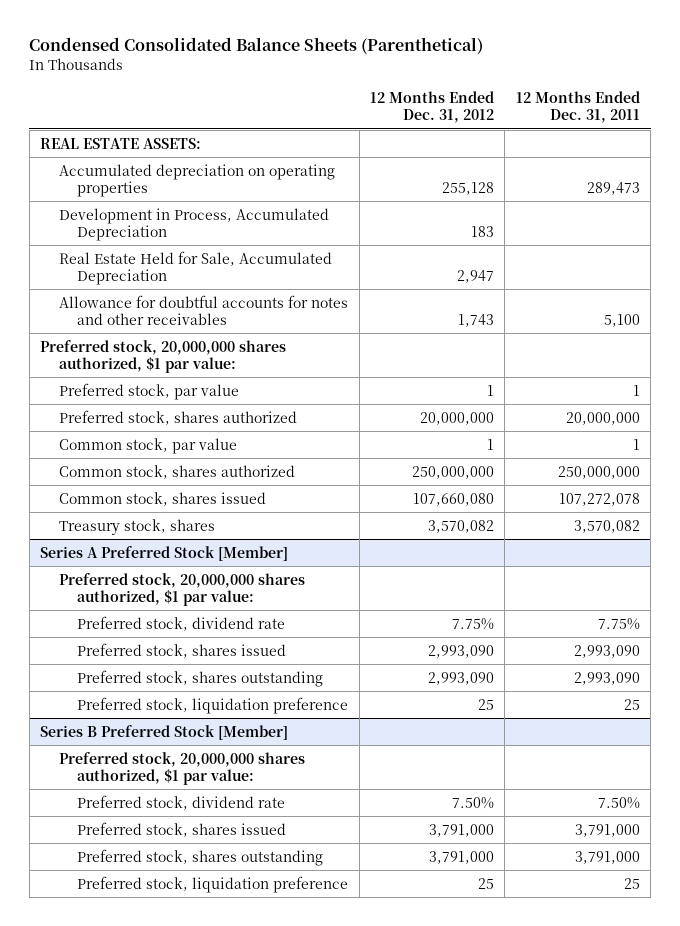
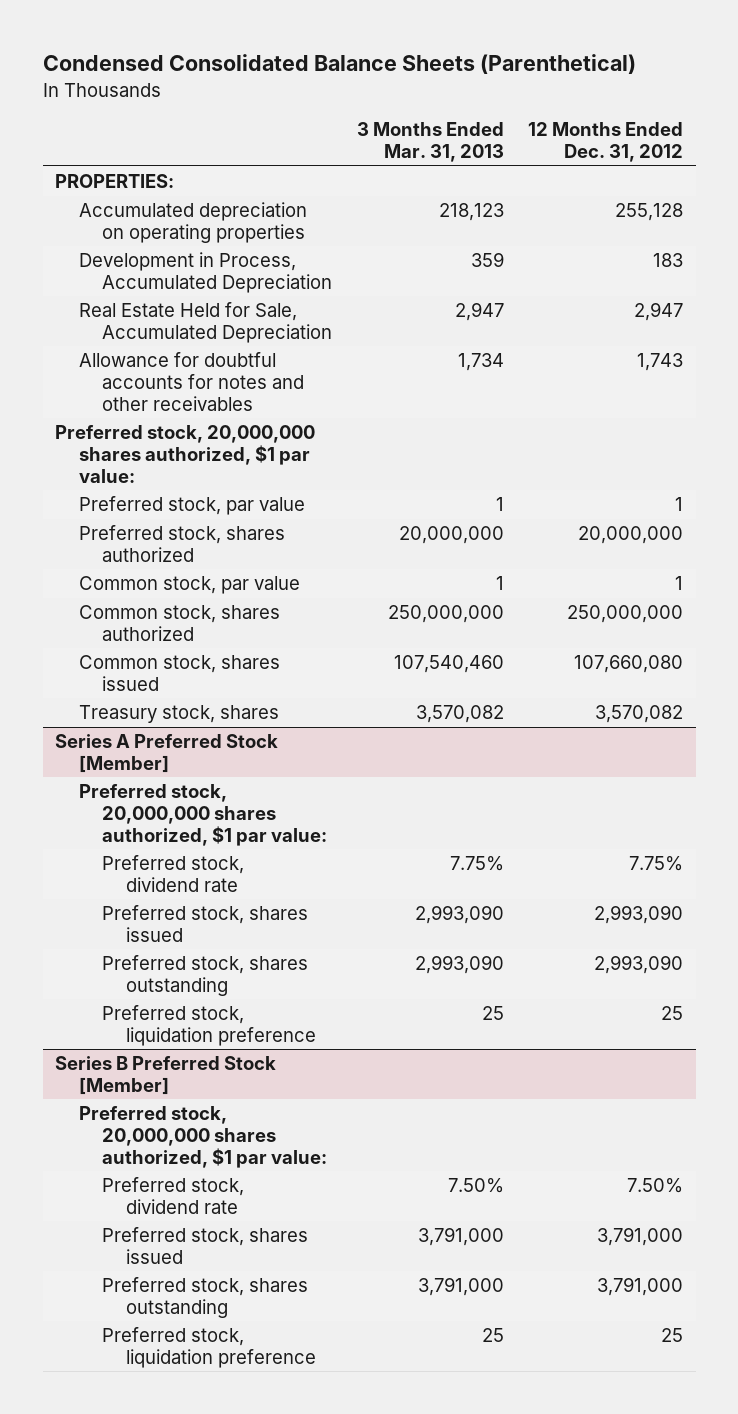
[515,90,640,124] 12 Months Ended Dec. 31, 2011 -> none
none -> [356,122,504,163] 3 Months Ended Mar. 31, 2013
[40,137,202,149] REAL ESTATE ASSETS: -> [54,174,174,189] PROPERTIES:

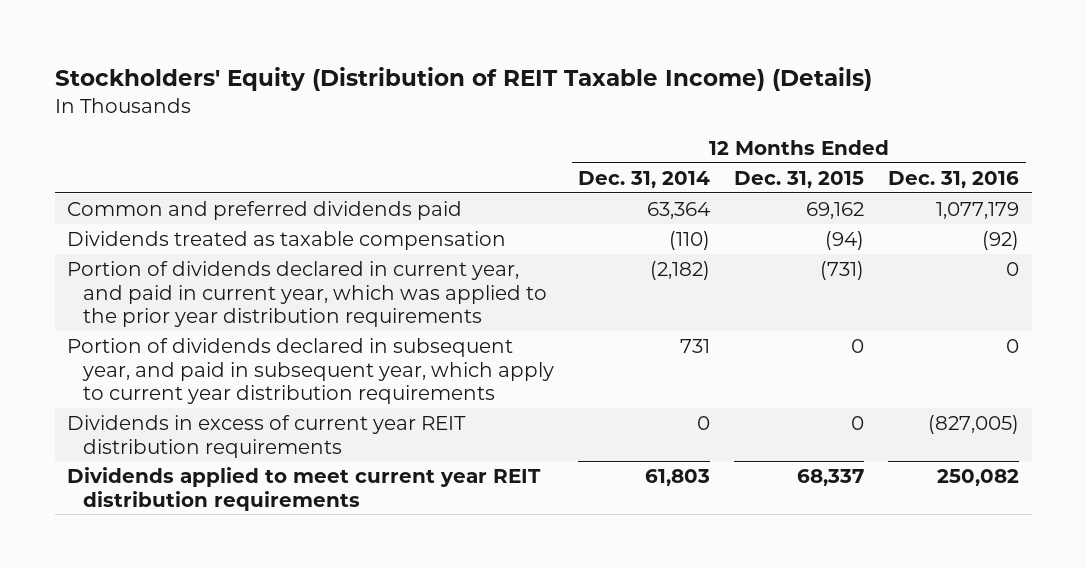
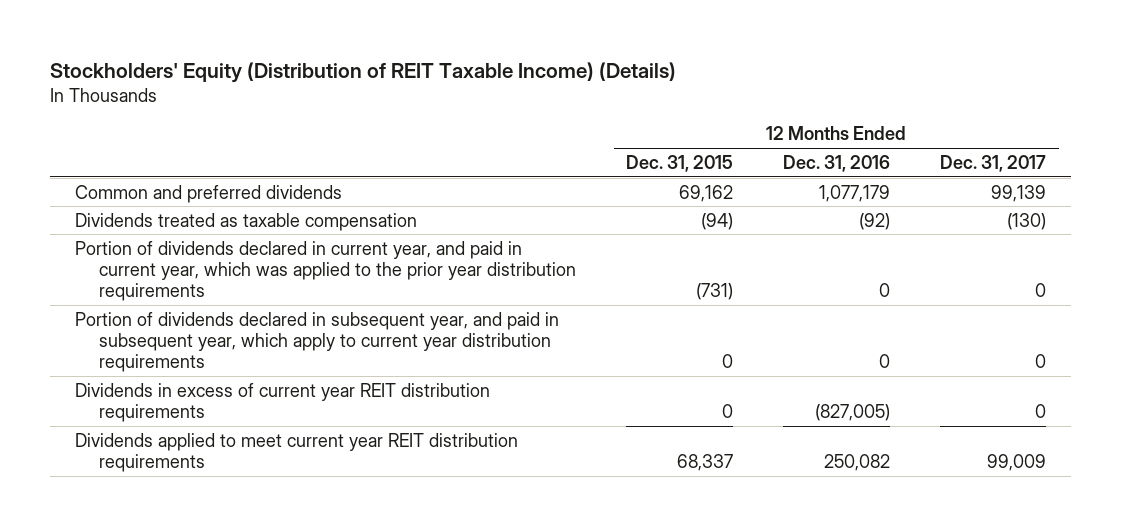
[578,170,711,188] Dec. 31, 2014 -> none
none -> [940,154,1047,172] Dec. 31, 2017
[66,200,462,220] Common and preferred dividends paid -> [74,184,342,203] Common and preferred dividends

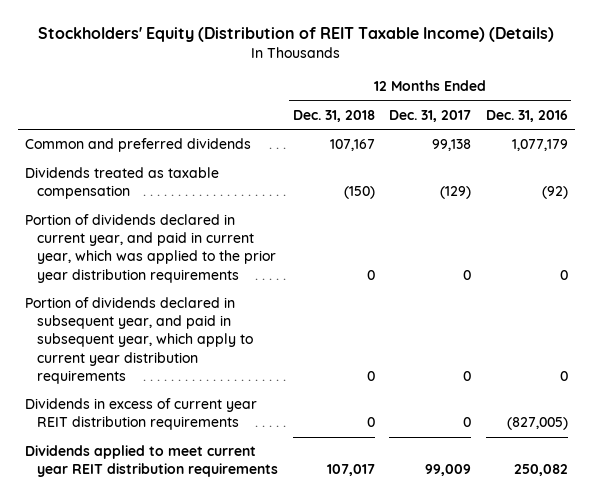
[626,154,734,172] Dec. 31, 2015 -> none
none -> [292,110,375,123] Dec. 31, 2018
[991,184,1047,202] 99,139 -> [432,139,472,152] 99,138
[1007,212,1047,230] (130) -> [440,186,472,200] (129)

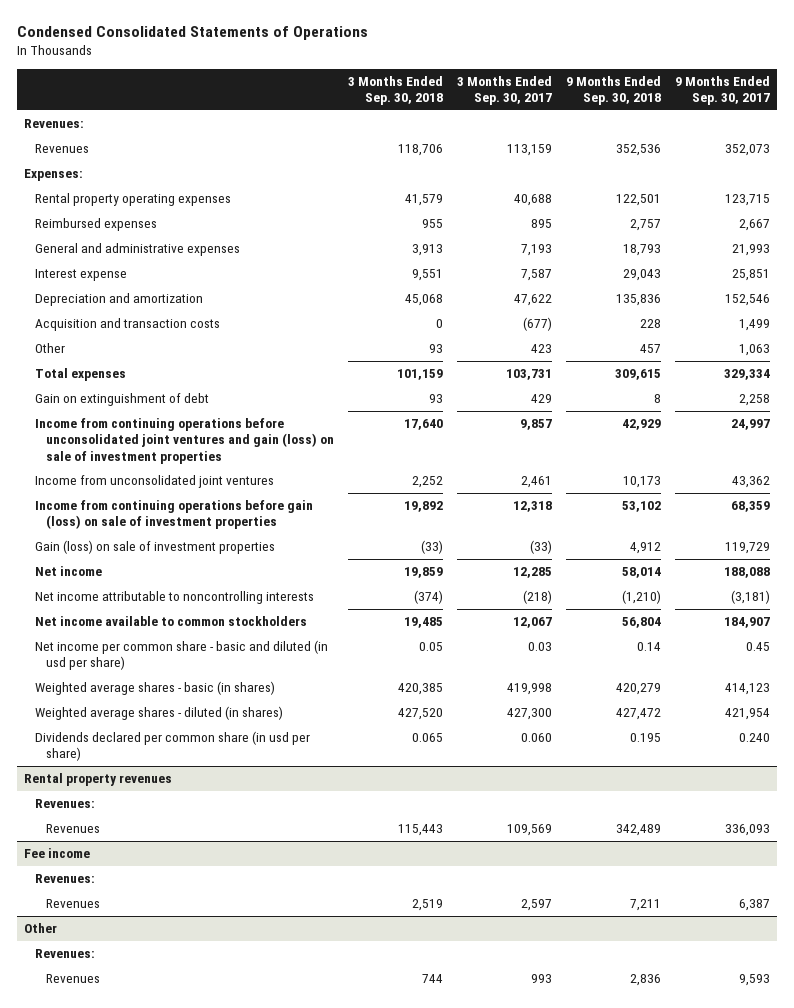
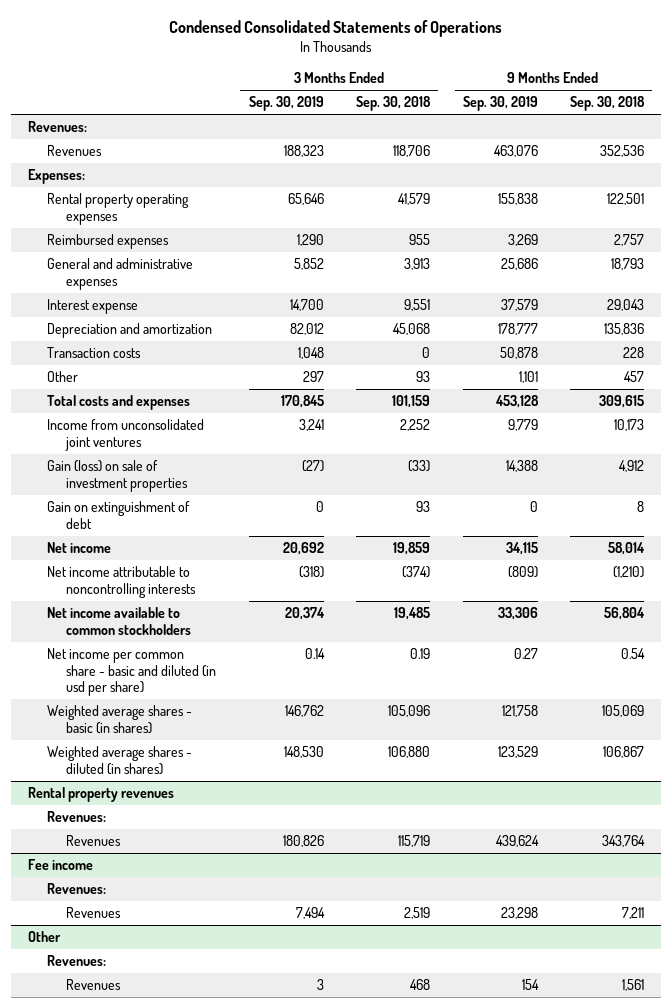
[457,75,553,106] 3 Months Ended Sep. 30, 2017 -> none
[675,75,771,106] 9 Months Ended Sep. 30, 2017 -> none
none -> [248,96,324,112] Sep. 30, 2019
none -> [462,96,538,112] Sep. 30, 2019
[34,318,220,332] Acquisition and transaction costs -> [46,347,141,359] Transaction costs
[34,418,335,464] Income from continuing operations before unconsolidated joint ventures and gain (loss) on sale of investment properties -> none
[34,368,126,382] Total expenses -> [46,395,190,411] Total costs and expenses
[34,500,313,530] Income from continuing operations before gain (loss) on sale of investment properties -> none
[34,393,209,407] Gain on extinguishment of debt -> [46,501,190,529] Gain on extinguishment of debt
[34,731,310,762] Dividends declared per common share (in usd per share) -> none
[419,642,444,652] 0.05 -> [410,648,431,660] 0.19
[637,642,662,652] 0.14 -> [621,648,646,660] 0.54
[398,683,444,696] 420,385 -> [388,705,431,718] 105,096
[616,683,662,696] 420,279 -> [602,705,645,718] 105,069
[398,708,444,721] 427,520 -> [388,746,431,759] 106,880
[616,708,662,721] 427,472 -> [603,746,645,759] 106,867
[398,824,444,837] 115,443 -> [398,835,431,848] 115,719
[616,824,662,837] 342,489 -> [602,835,646,848] 343,764
[422,974,444,984] 744 -> [410,979,431,991] 468
[630,974,662,987] 2,836 -> [622,979,645,992] 1,561

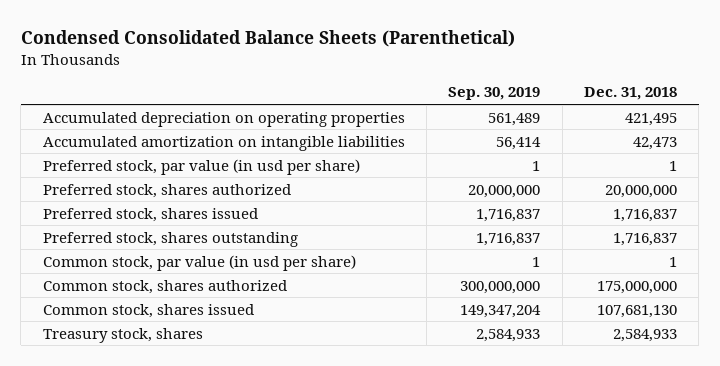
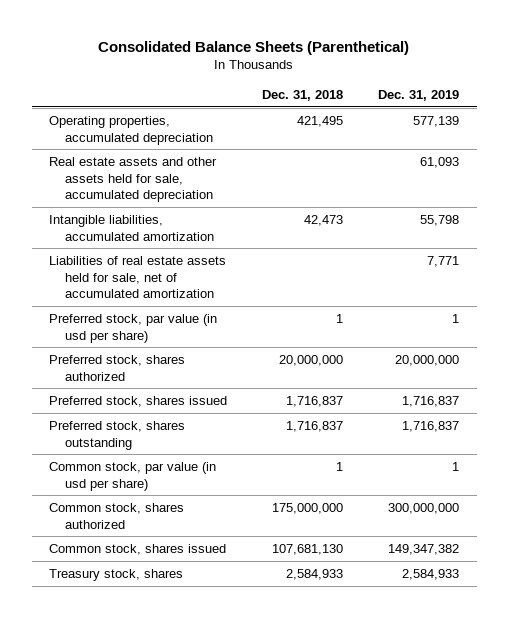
[20,30,515,48] Condensed Consolidated Balance Sheets (Parenthetical) -> [98,40,410,55] Consolidated Balance Sheets (Parenthetical)
[448,87,541,101] Sep. 30, 2019 -> none
none -> [378,90,460,102] Dec. 31, 2019
[42,111,405,127] Accumulated depreciation on operating properties -> [49,115,213,145] Operating properties, accumulated depreciation
none -> [49,156,218,203] Real estate assets and other assets held for sale, accumulated depreciation
[42,135,405,151] Accumulated amortization on intangible liabilities -> [49,214,214,241] Intangible liabilities, accumulated amortization
none -> [49,255,227,299] Liabilities of real estate assets held for sale, net of accumulated amortization

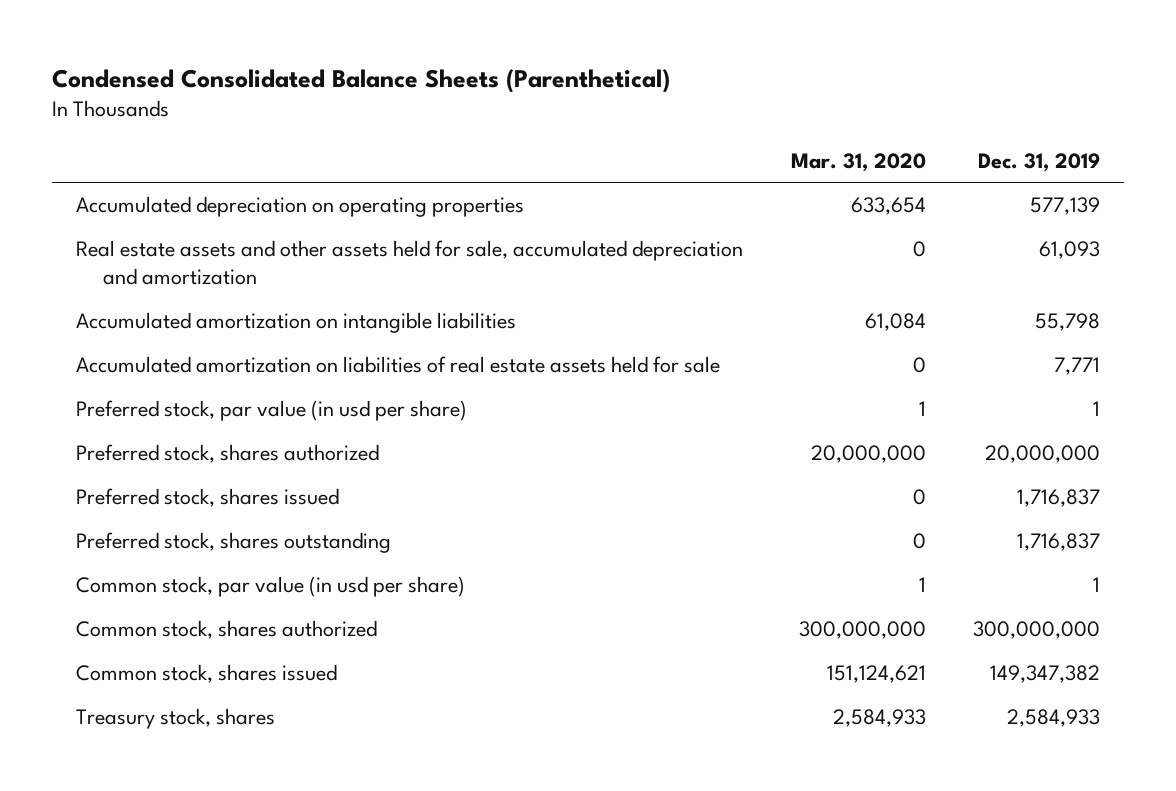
[98,40,410,55] Consolidated Balance Sheets (Parenthetical) -> [52,68,671,93] Condensed Consolidated Balance Sheets (Parenthetical)
[262,90,344,102] Dec. 31, 2018 -> none
none -> [790,152,926,172] Mar. 31, 2020
[49,115,213,145] Operating properties, accumulated depreciation -> [76,196,525,218] Accumulated depreciation on operating properties
[49,156,218,203] Real estate assets and other assets held for sale, accumulated depreciation -> [76,240,744,285] Real estate assets and other assets held for sale, accumulated depreciation and amortization
[49,214,214,241] Intangible liabilities, accumulated amortization -> [76,312,517,334] Accumulated amortization on intangible liabilities
[49,255,227,299] Liabilities of real estate assets held for sale, net of accumulated amortization -> [76,356,721,374] Accumulated amortization on liabilities of real estate assets held for sale

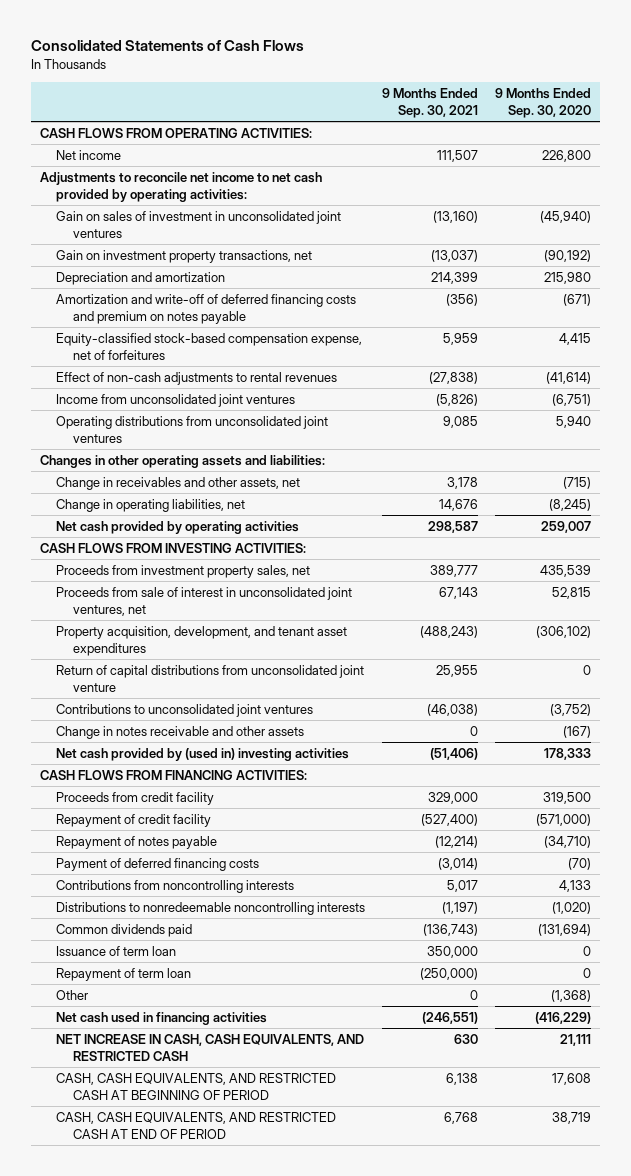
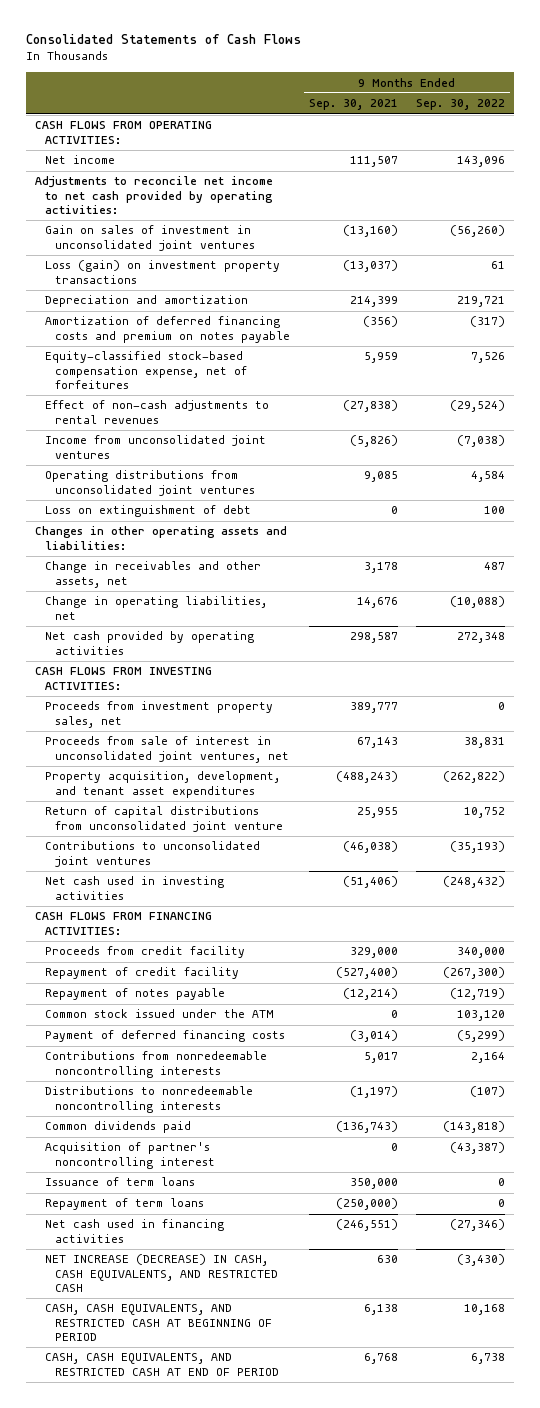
[495,88,592,118] 9 Months Ended Sep. 30, 2020 -> none
none -> [416,99,506,111] Sep. 30, 2022
[56,249,313,263] Gain on investment property transactions, net -> [45,260,281,284] Loss (gain) on investment property transactions
[56,293,357,324] Amortization and write-off of deferred financing costs and premium on notes payable -> [45,316,290,343] Amortization of deferred financing costs and premium on notes payable
none -> [45,505,252,518] Loss on extinguishment of debt
[56,725,305,739] Change in notes receivable and other assets -> none
[56,747,350,761] Net cash provided by (used in) investing activities -> [45,876,225,900] Net cash used in investing activities
none -> [45,1009,275,1019] Common stock issued under the ATM
[56,879,295,893] Contributions from noncontrolling interests -> [45,1051,268,1078] Contributions from nonredeemable noncontrolling interests
[56,989,89,1000] Other -> none
none -> [45,1142,215,1169] Acquisition of partner's noncontrolling interest
[56,945,177,956] Issuance of term loan -> [45,1177,196,1187] Issuance of term loans
[56,967,192,981] Repayment of term loan -> [45,1198,205,1211] Repayment of term loans
[56,1033,365,1061] NET INCREASE IN CASH, CASH EQUIVALENTS, AND RESTRICTED CASH -> [45,1254,278,1292] NET INCREASE (DECREASE) IN CASH, CASH EQUIVALENTS, AND RESTRICTED CASH

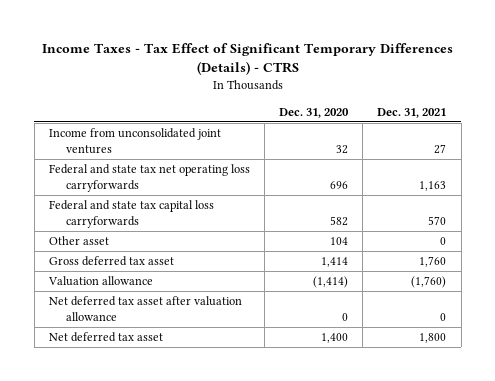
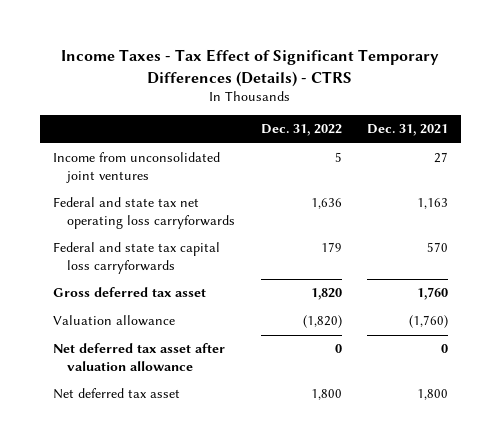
[279,107,350,118] Dec. 31, 2020 -> none
none -> [260,124,342,137] Dec. 31, 2022
[48,236,109,246] Other asset -> none

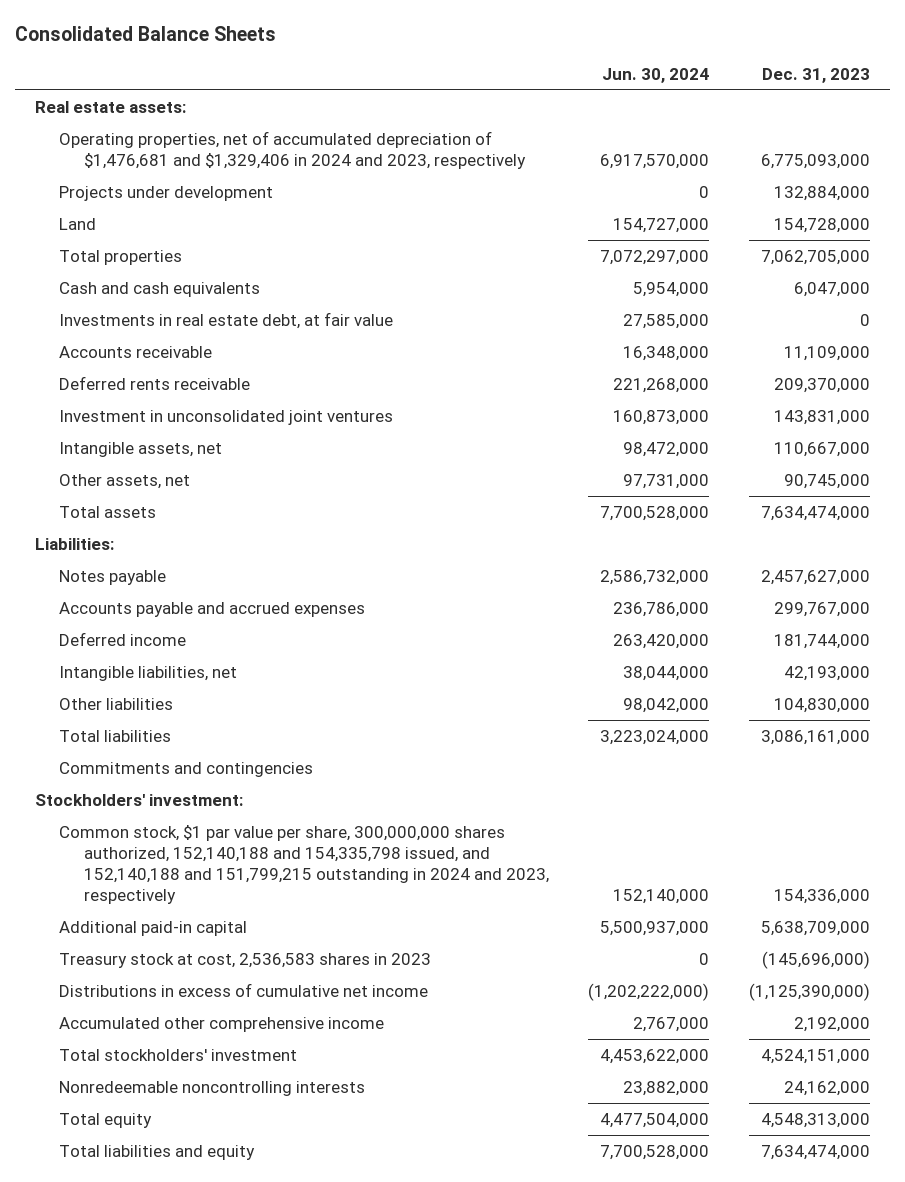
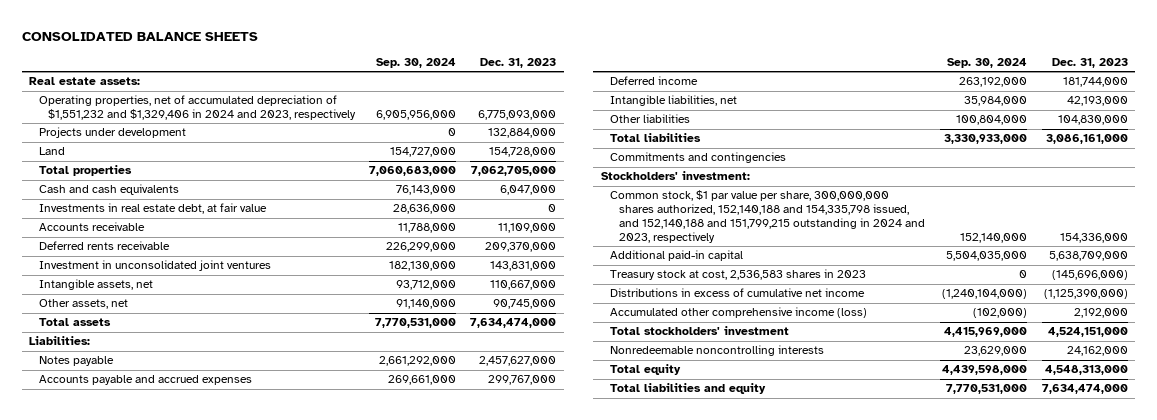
[15,26,277,42] Consolidated Balance Sheets -> [22,31,259,41] CONSOLIDATED BALANCE SHEETS
[602,67,710,83] Jun. 30, 2024 -> none
none -> [376,58,457,69] Sep. 30, 2024
[59,130,526,169] Operating properties, net of accumulated depreciation of $1,476,681 and $1,329,406 in 2024 and 2023, respectively -> [38,95,357,121] Operating properties, net of accumulated depreciation of $1,551,232 and $1,329,406 in 2024 and 2023, respectively
[59,1016,385,1032] Accumulated other comprehensive income -> [609,307,867,319] Accumulated other comprehensive income (loss)

